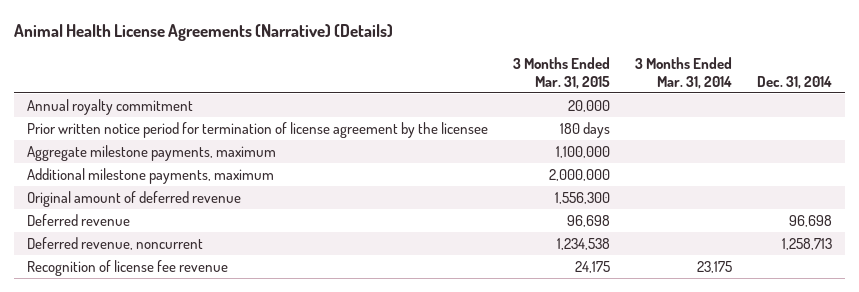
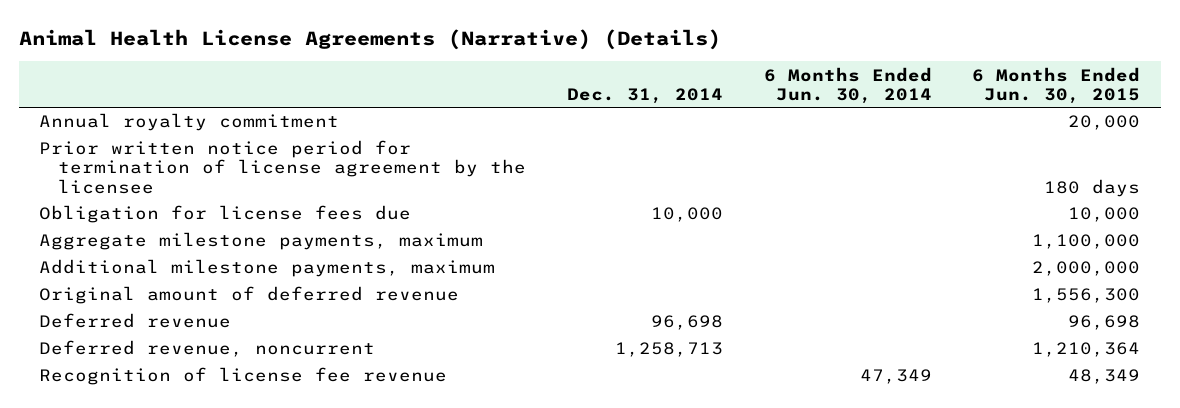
[512,57,610,89] 3 Months Ended Mar. 31, 2015 -> none
[635,57,733,89] 3 Months Ended Mar. 31, 2014 -> none
none -> [763,66,932,104] 6 Months Ended Jun. 30, 2014
none -> [972,66,1141,104] 6 Months Ended Jun. 30, 2015
none -> [39,205,412,224] Obligation for license fees due

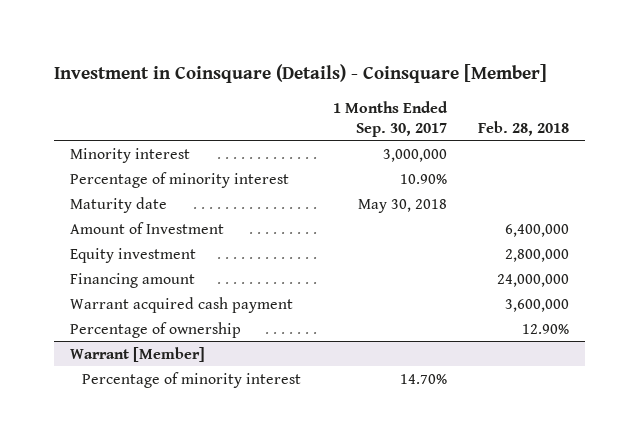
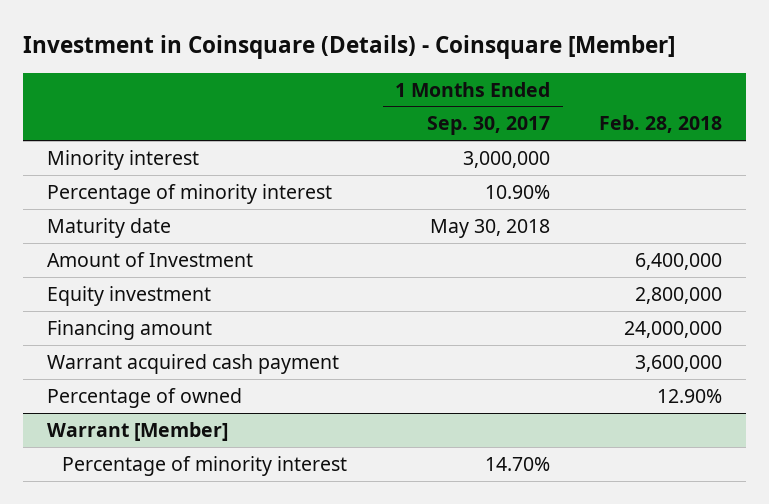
[69,321,241,338] Percentage of ownership -> [47,387,243,408] Percentage of owned

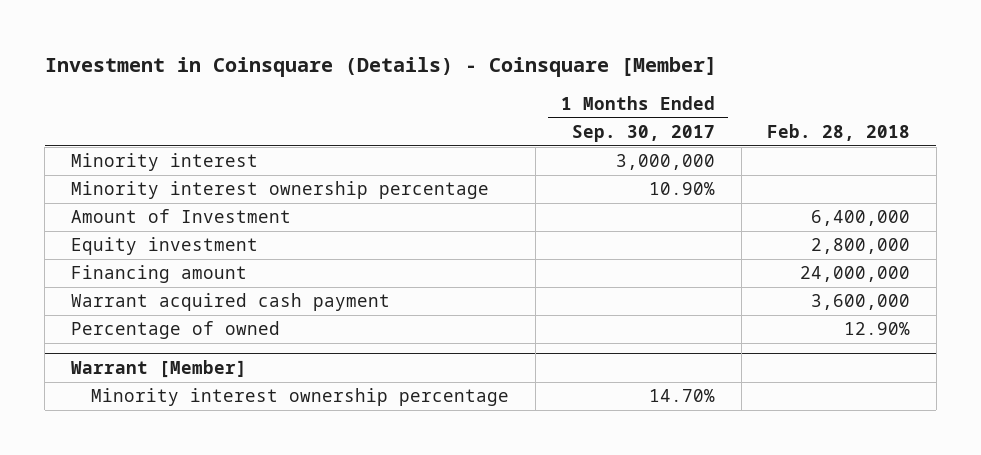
[47,217,172,238] Maturity date -> none
[47,183,333,204] Percentage of minority interest -> [70,181,489,200] Minority interest ownership percentage
[61,455,347,476] Percentage of minority interest -> [91,388,510,407] Minority interest ownership percentage

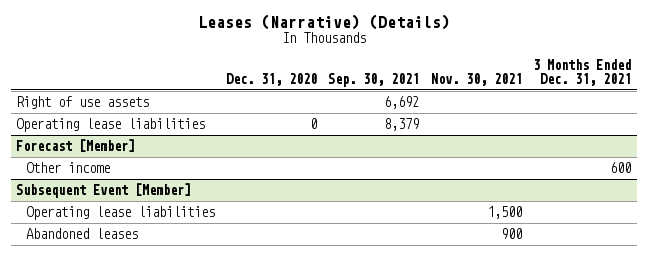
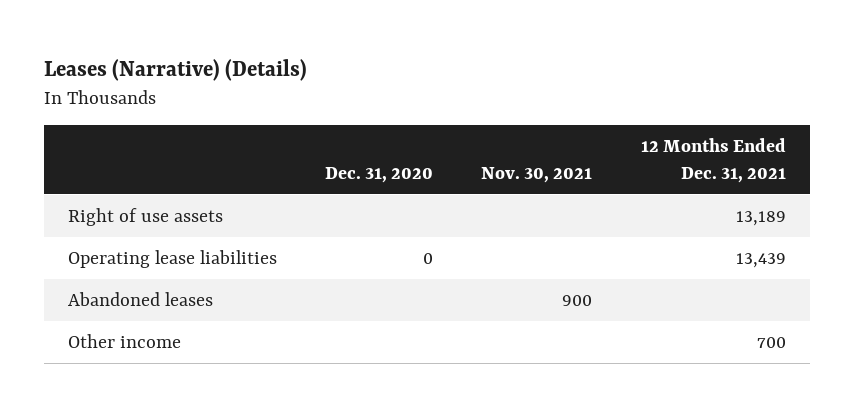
[328,73,420,88] Sep. 30, 2021 -> none
[533,59,632,87] 3 Months Ended Dec. 31, 2021 -> none
none -> [640,137,786,183] 12 Months Ended Dec. 31, 2021
[16,139,136,153] Forecast [Member] -> none
[25,162,110,174] Other income -> none
[16,183,192,199] Subsequent Event [Member] -> none
[25,206,215,221] Operating lease liabilities -> none
[25,228,138,240] Abandoned leases -> none
none -> [67,291,213,306] Abandoned leases
none -> [67,333,181,348] Other income

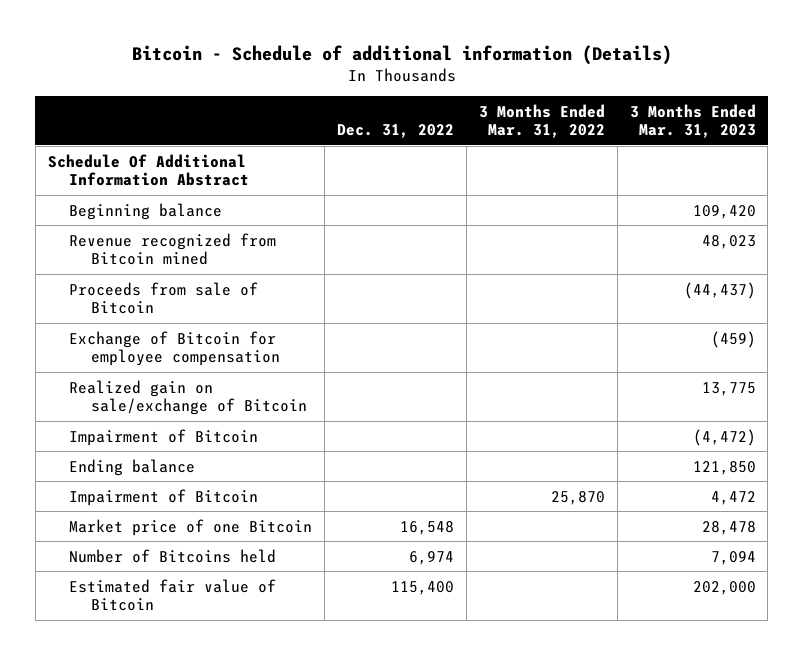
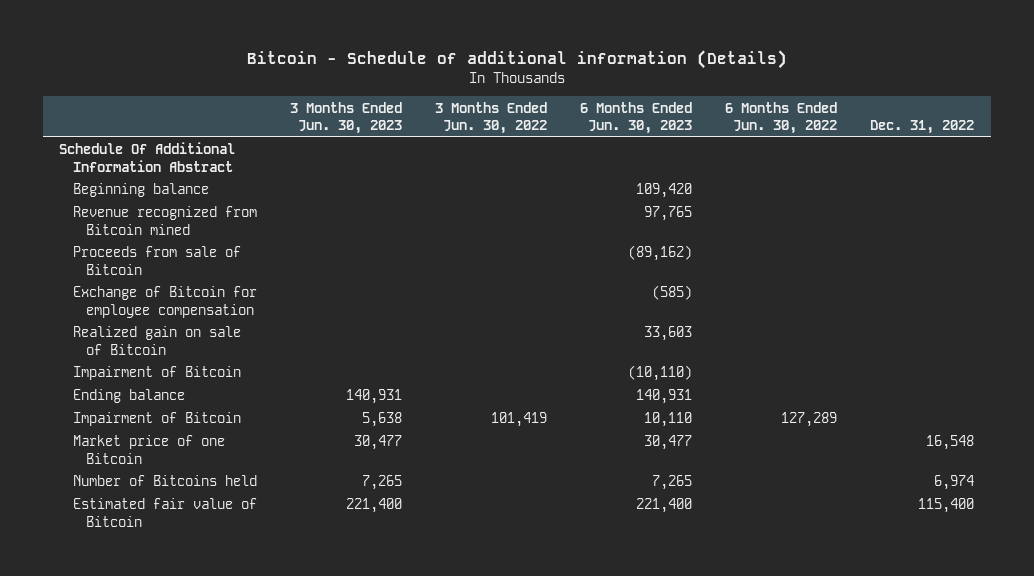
[478,104,605,139] 3 Months Ended Mar. 31, 2022 -> none
[629,104,756,139] 3 Months Ended Mar. 31, 2023 -> none
none -> [289,101,402,134] 3 Months Ended Jun. 30, 2023
none -> [434,101,547,134] 3 Months Ended Jun. 30, 2022
none -> [580,101,693,134] 6 Months Ended Jun. 30, 2023
none -> [725,101,838,134] 6 Months Ended Jun. 30, 2022
[69,379,308,415] Realized gain on sale/exchange of Bitcoin -> [72,326,241,355] Realized gain on sale of Bitcoin

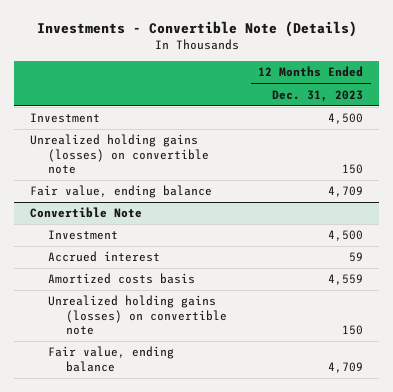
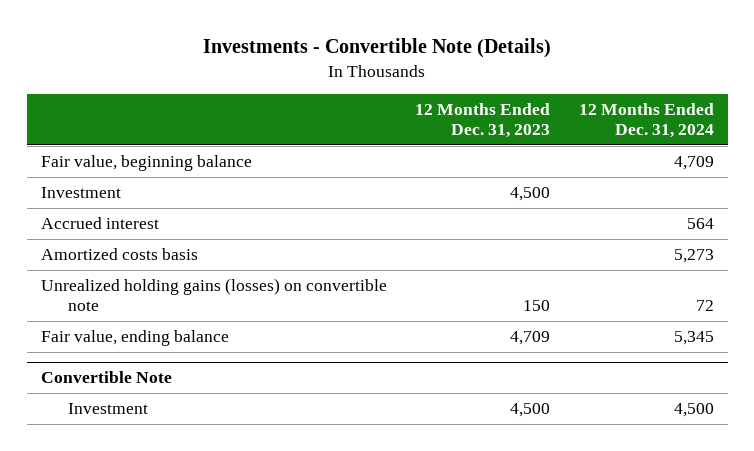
none -> [578,103,714,139] 12 Months Ended Dec. 31, 2024
none -> [40,154,252,171] Fair value, beginning balance
none -> [40,216,159,229] Accrued interest
none -> [40,247,198,260] Amortized costs basis
[47,251,160,263] Accrued interest -> none
[47,273,195,285] Amortized costs basis -> none
[47,295,228,336] Unrealized holding gains (losses) on convertible note -> none
[47,346,174,372] Fair value, ending balance -> none

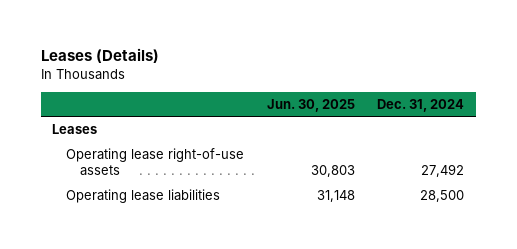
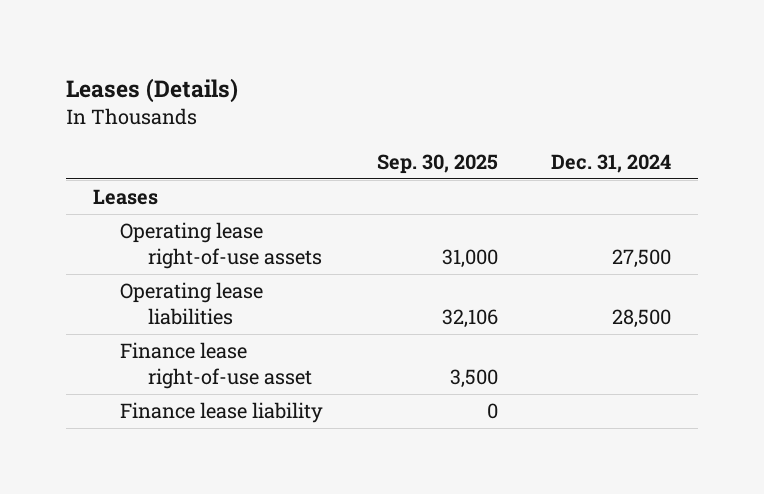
[266,98,355,112] Jun. 30, 2025 -> none
none -> [376,153,498,174] Sep. 30, 2025
[421,164,465,178] 27,492 -> [612,249,672,269] 27,500
none -> [120,342,313,390] Finance lease right-of-use asset
none -> [120,402,324,424] Finance lease liability

